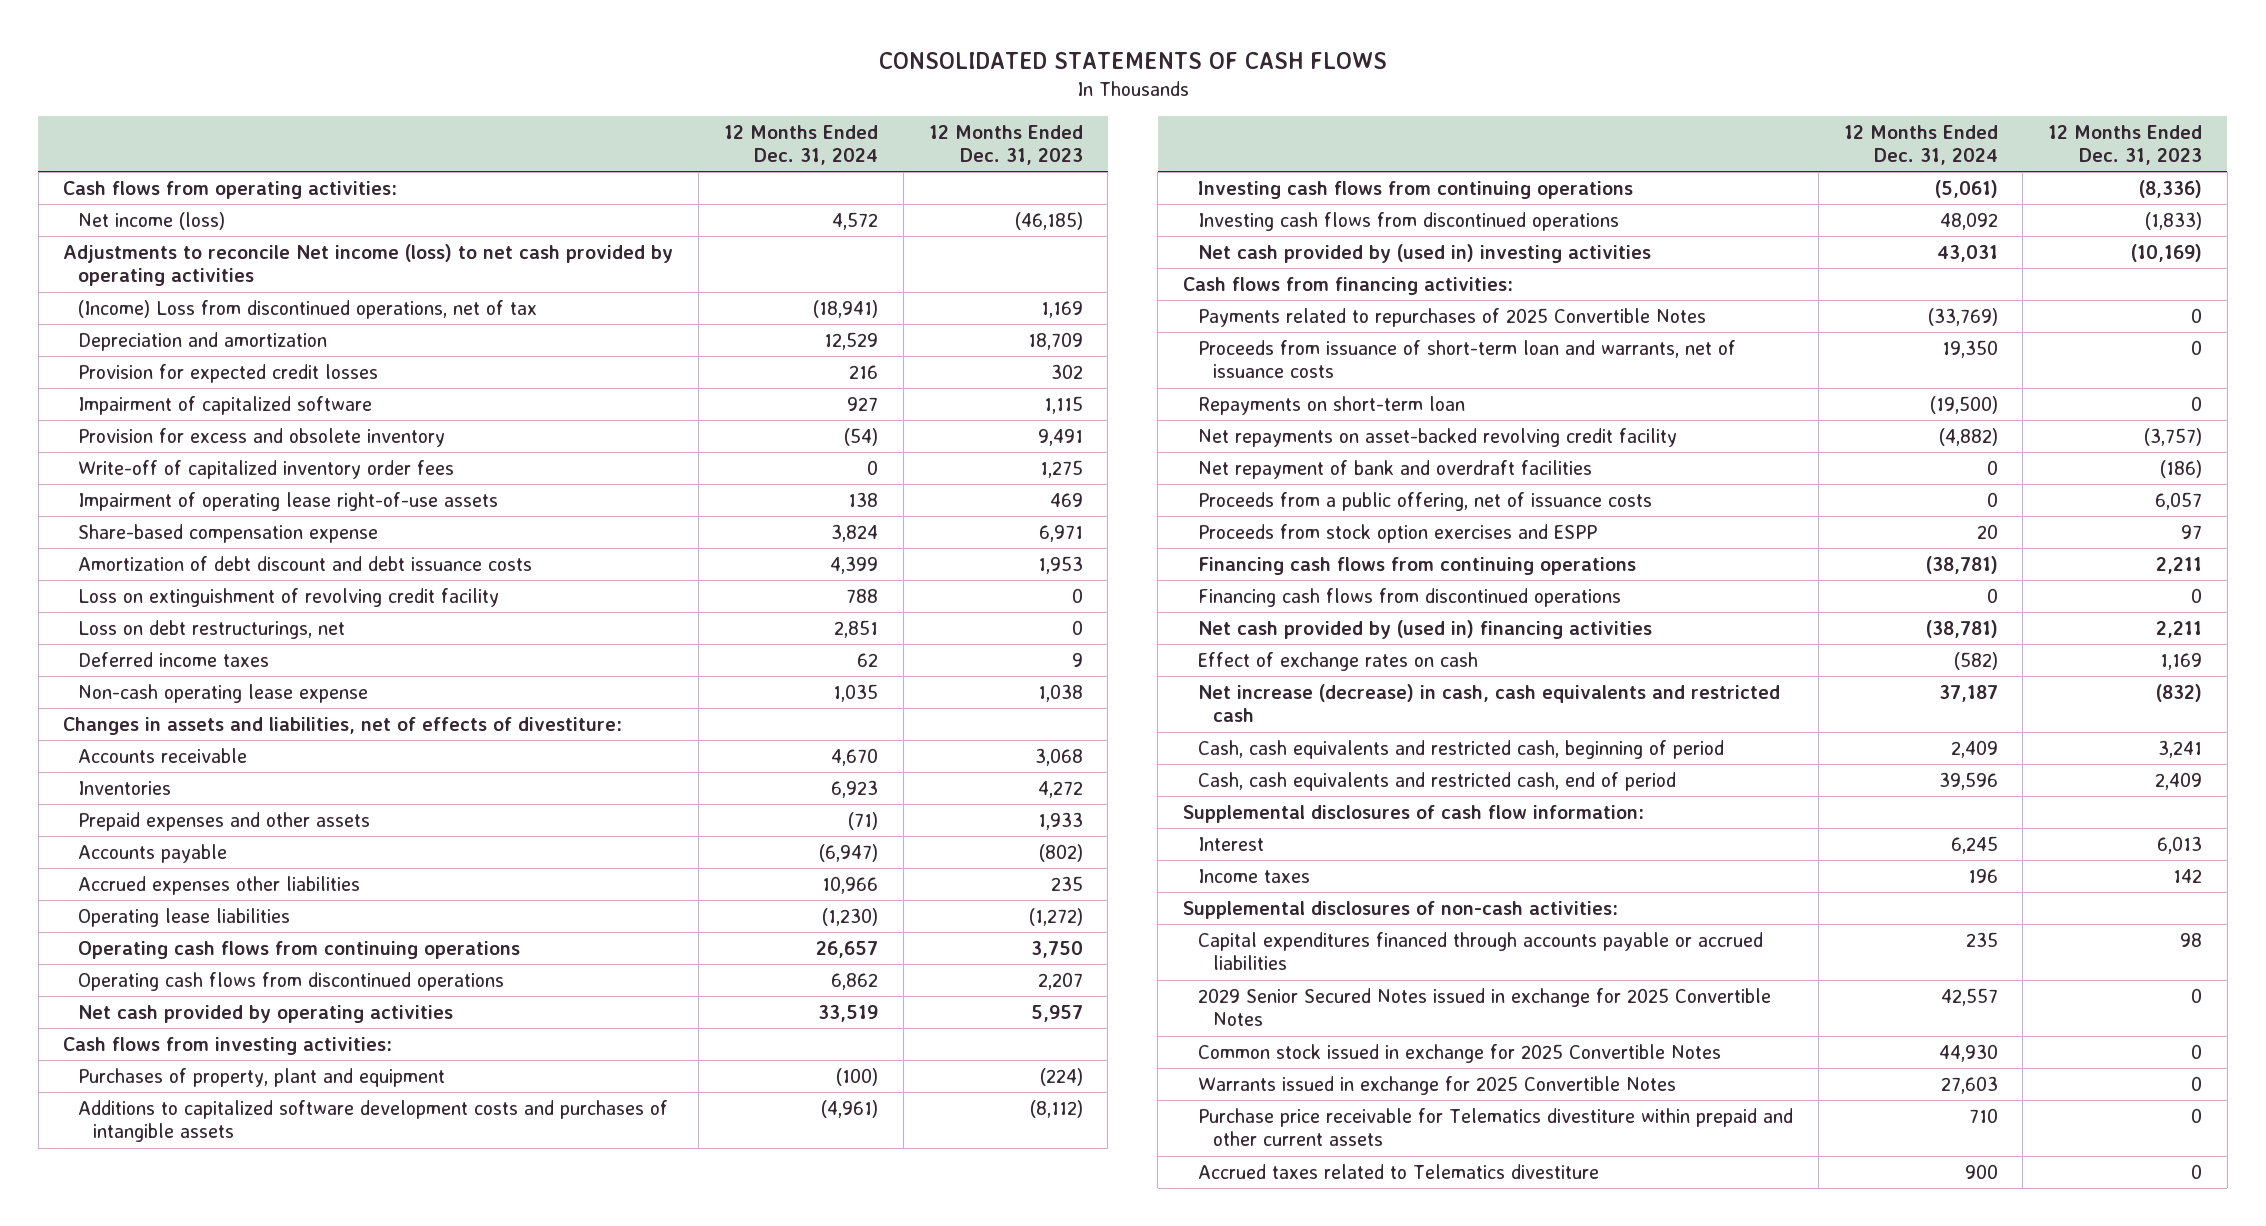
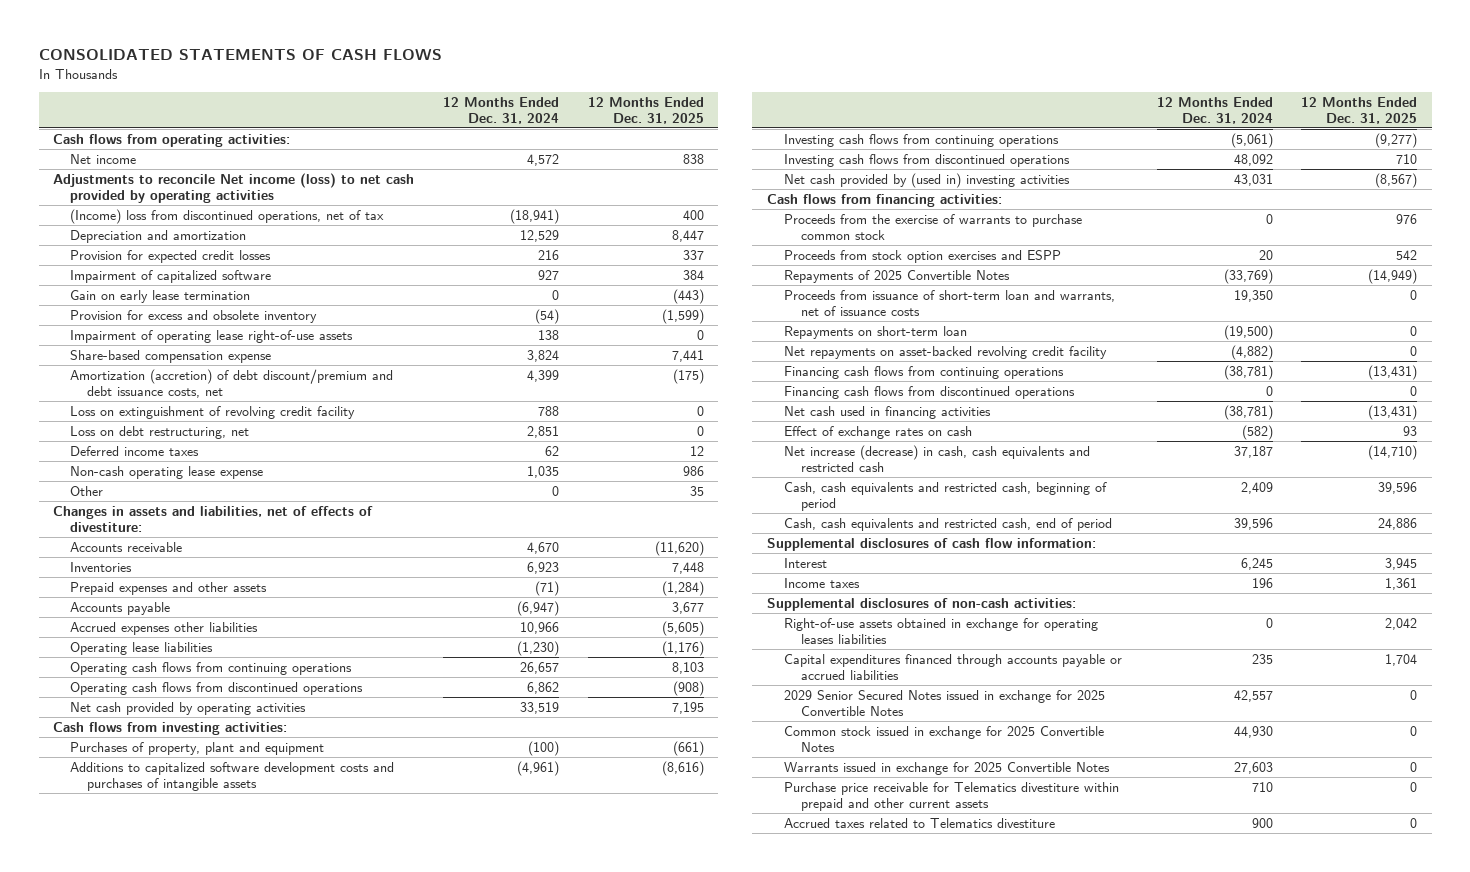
[928,124,1083,166] 12 Months Ended Dec. 31, 2023 -> none
none -> [587,96,704,124] 12 Months Ended Dec. 31, 2025
[78,211,226,230] Net income (loss) -> [69,153,136,164] Net income
[78,299,538,319] (Income) Loss from discontinued operations, net of tax -> [69,208,384,224] (Income) loss from discontinued operations, net of tax
none -> [69,289,250,303] Gain on early lease termination
[78,459,455,479] Write-off of capitalized inventory order fees -> none
[78,555,533,571] Amortization of debt discount and debt issuance costs -> [69,368,393,398] Amortization (accretion) of debt discount/premium and debt issuance costs, net
[78,619,346,639] Loss on debt restructurings, net -> [69,425,249,439] Loss on debt restructuring, net
none -> [69,485,103,496] Other
none -> [783,213,1082,240] Proceeds from the exercise of warrants to purchase common stock
[1197,523,1597,543] Proceeds from stock option exercises and ESPP -> [783,249,1061,263] Proceeds from stock option exercises and ESPP
[1197,307,1706,327] Payments related to repurchases of 2025 Convertible Notes -> [783,269,1010,283] Repayments of 2025 Convertible Notes
[1197,459,1592,479] Net repayment of bank and overdraft facilities -> none
[1197,491,1652,511] Proceeds from a public offering, net of issuance costs -> none
[1197,619,1652,639] Net cash provided by (used in) financing activities -> [783,405,991,419] Net cash used in financing activities
none -> [783,617,1098,644] Right-of-use assets obtained in exchange for operating leases liabilities

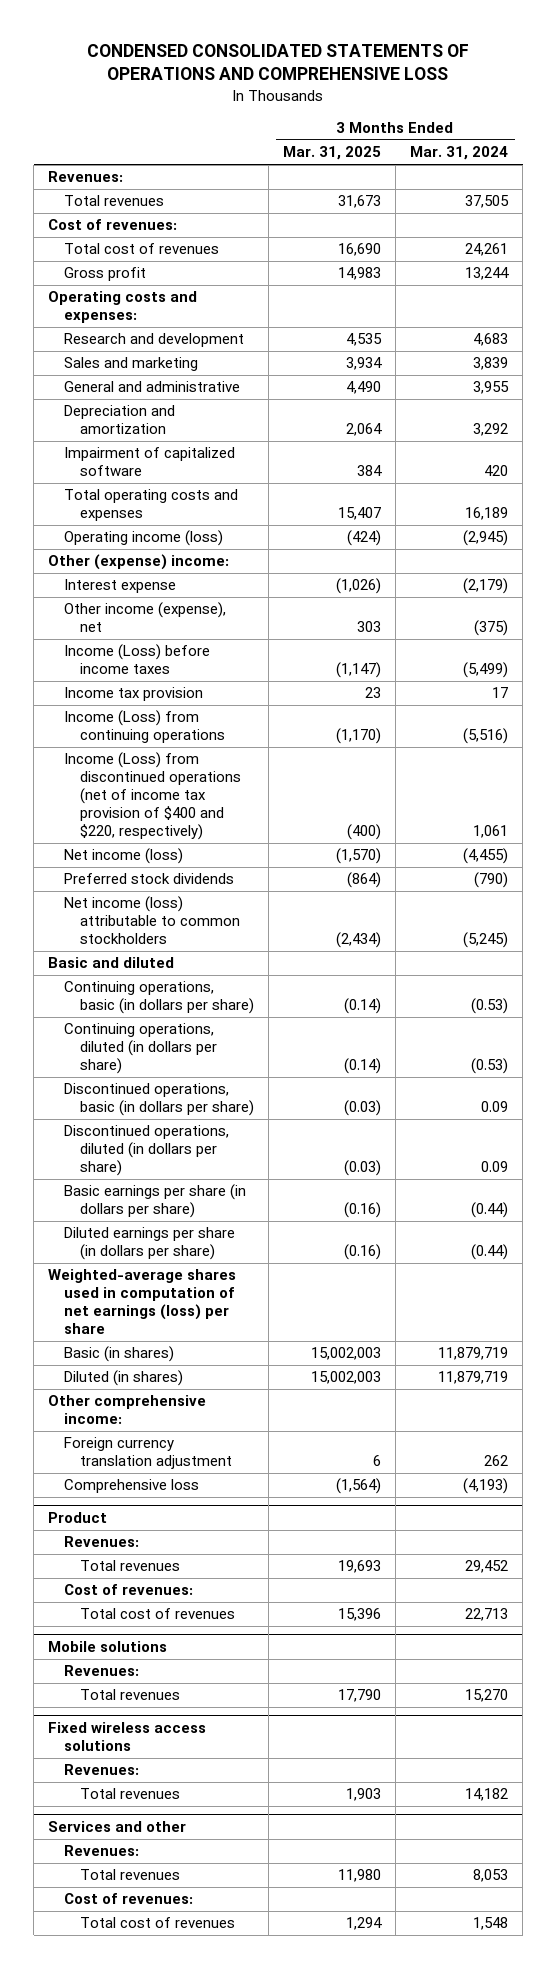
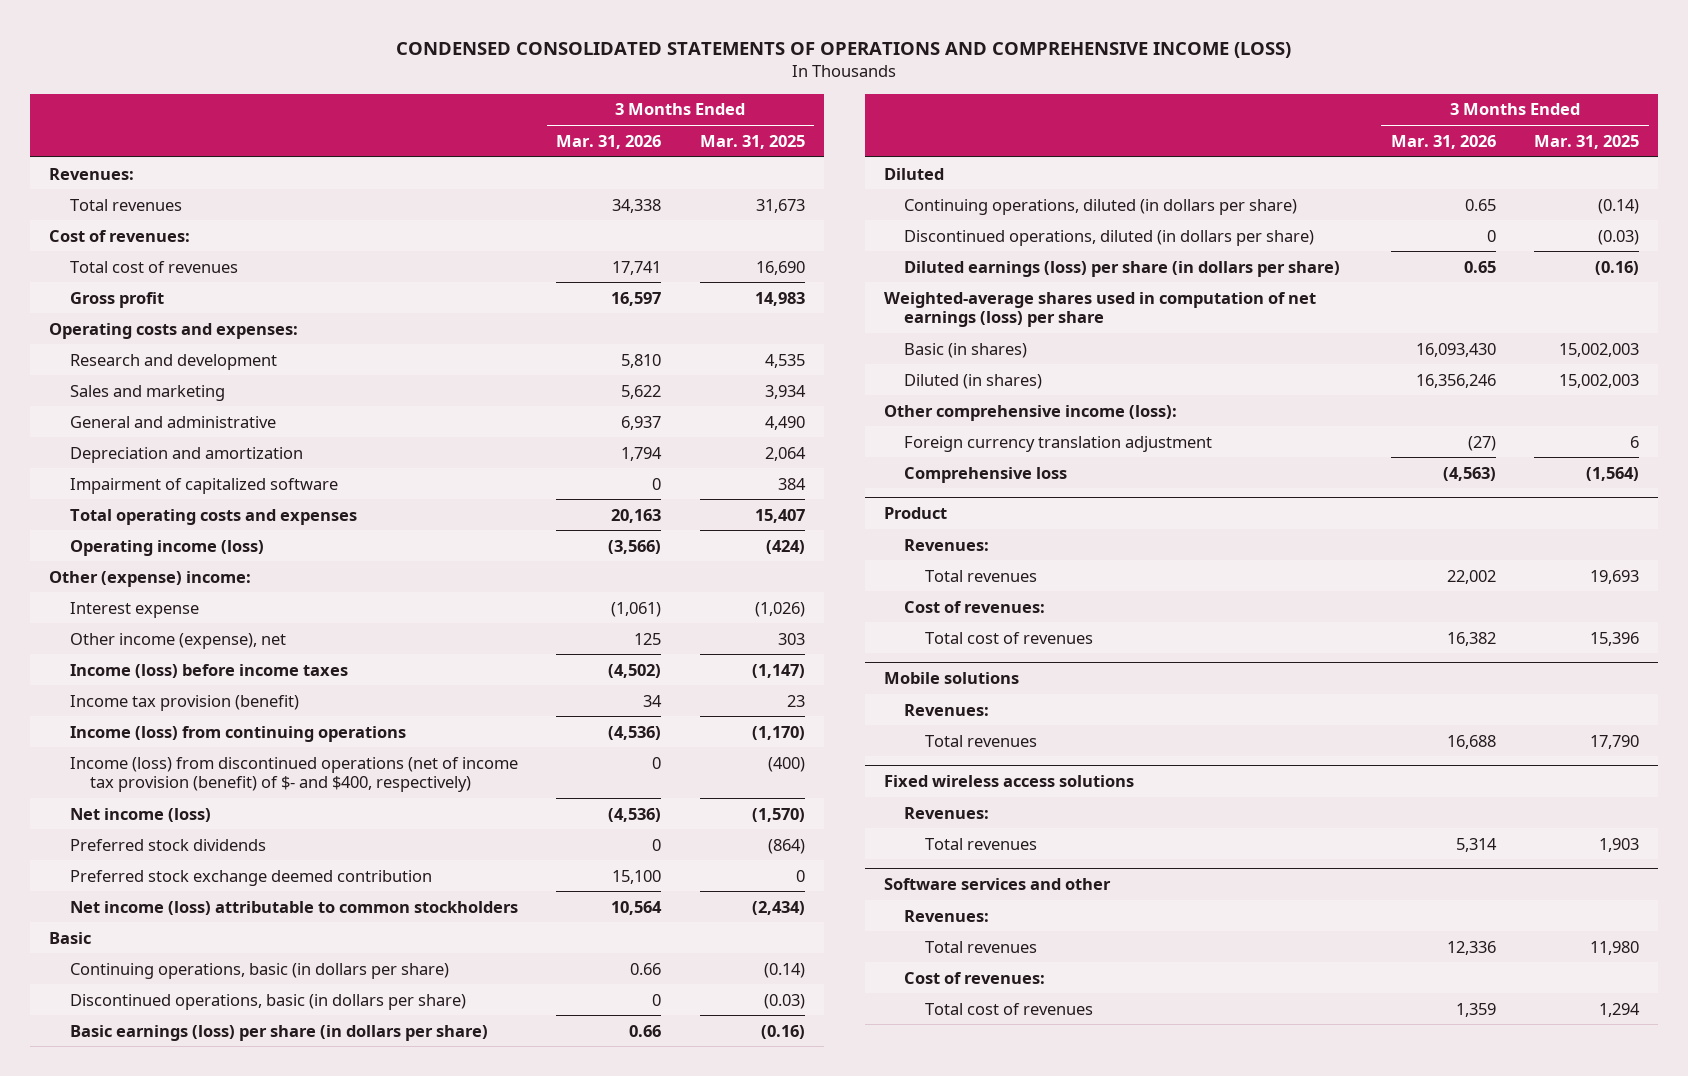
[87,43,470,81] CONDENSED CONSOLIDATED STATEMENTS OF OPERATIONS AND COMPREHENSIVE LOSS -> [396,42,1292,59] CONDENSED CONSOLIDATED STATEMENTS OF OPERATIONS AND COMPREHENSIVE INCOME (LOSS)
[410,146,509,161] Mar. 31, 2024 -> none
none -> [556,134,662,149] Mar. 31, 2026
[63,644,210,675] Income (Loss) before income taxes -> [69,663,348,678] Income (loss) before income taxes
[63,687,203,702] Income tax provision -> [69,694,299,711] Income tax provision (benefit)
[63,710,225,744] Income (Loss) from continuing operations -> [69,725,406,742] Income (loss) from continuing operations
[63,752,241,841] Income (Loss) from discontinued operations (net of income tax provision of $400 and $220, respectively) -> [69,756,518,793] Income (loss) from discontinued operations (net of income tax provision (benefit) of $- and $400, respectively)
none -> [69,869,432,886] Preferred stock exchange deemed contribution
[48,957,175,969] Basic and diluted -> [49,931,92,944] Basic
none -> [69,1024,488,1041] Basic earnings (loss) per share (in dollars per share)
none -> [883,167,944,180] Diluted
[63,1023,217,1075] Continuing operations, diluted (in dollars per share) -> [904,198,1298,215] Continuing operations, diluted (in dollars per share)
[63,1184,246,1219] Basic earnings per share (in dollars per share) -> none
[63,1227,235,1261] Diluted earnings per share (in dollars per share) -> [904,260,1341,277] Diluted earnings (loss) per share (in dollars per share)
[48,1395,207,1425] Other comprehensive income: -> [883,404,1177,421] Other comprehensive income (loss):
[48,1821,187,1833] Services and other -> [883,878,1111,891] Software services and other

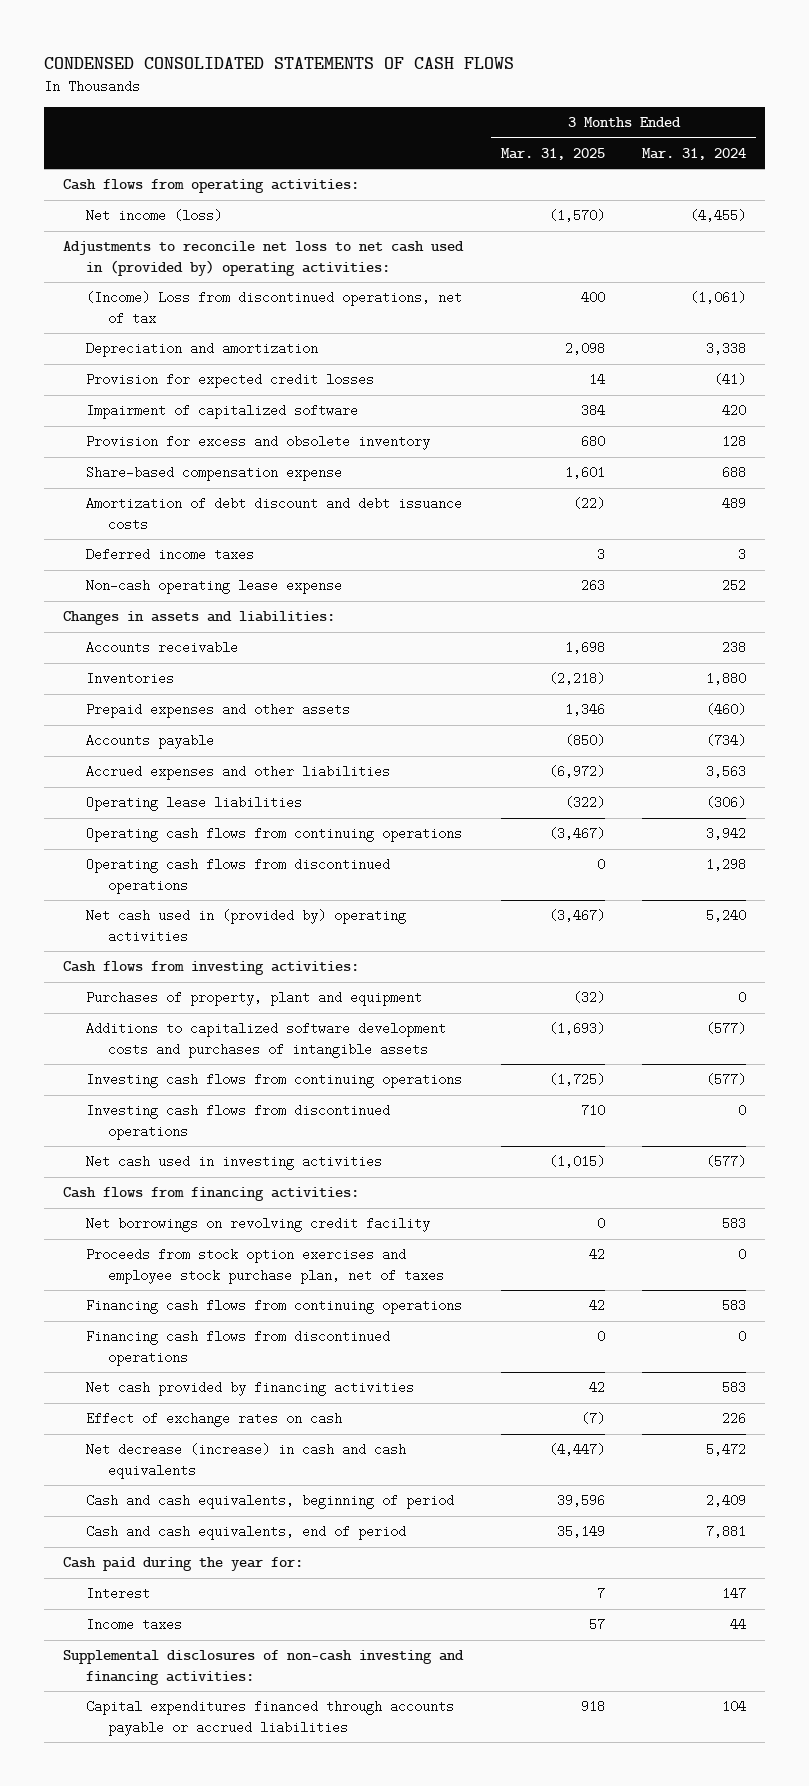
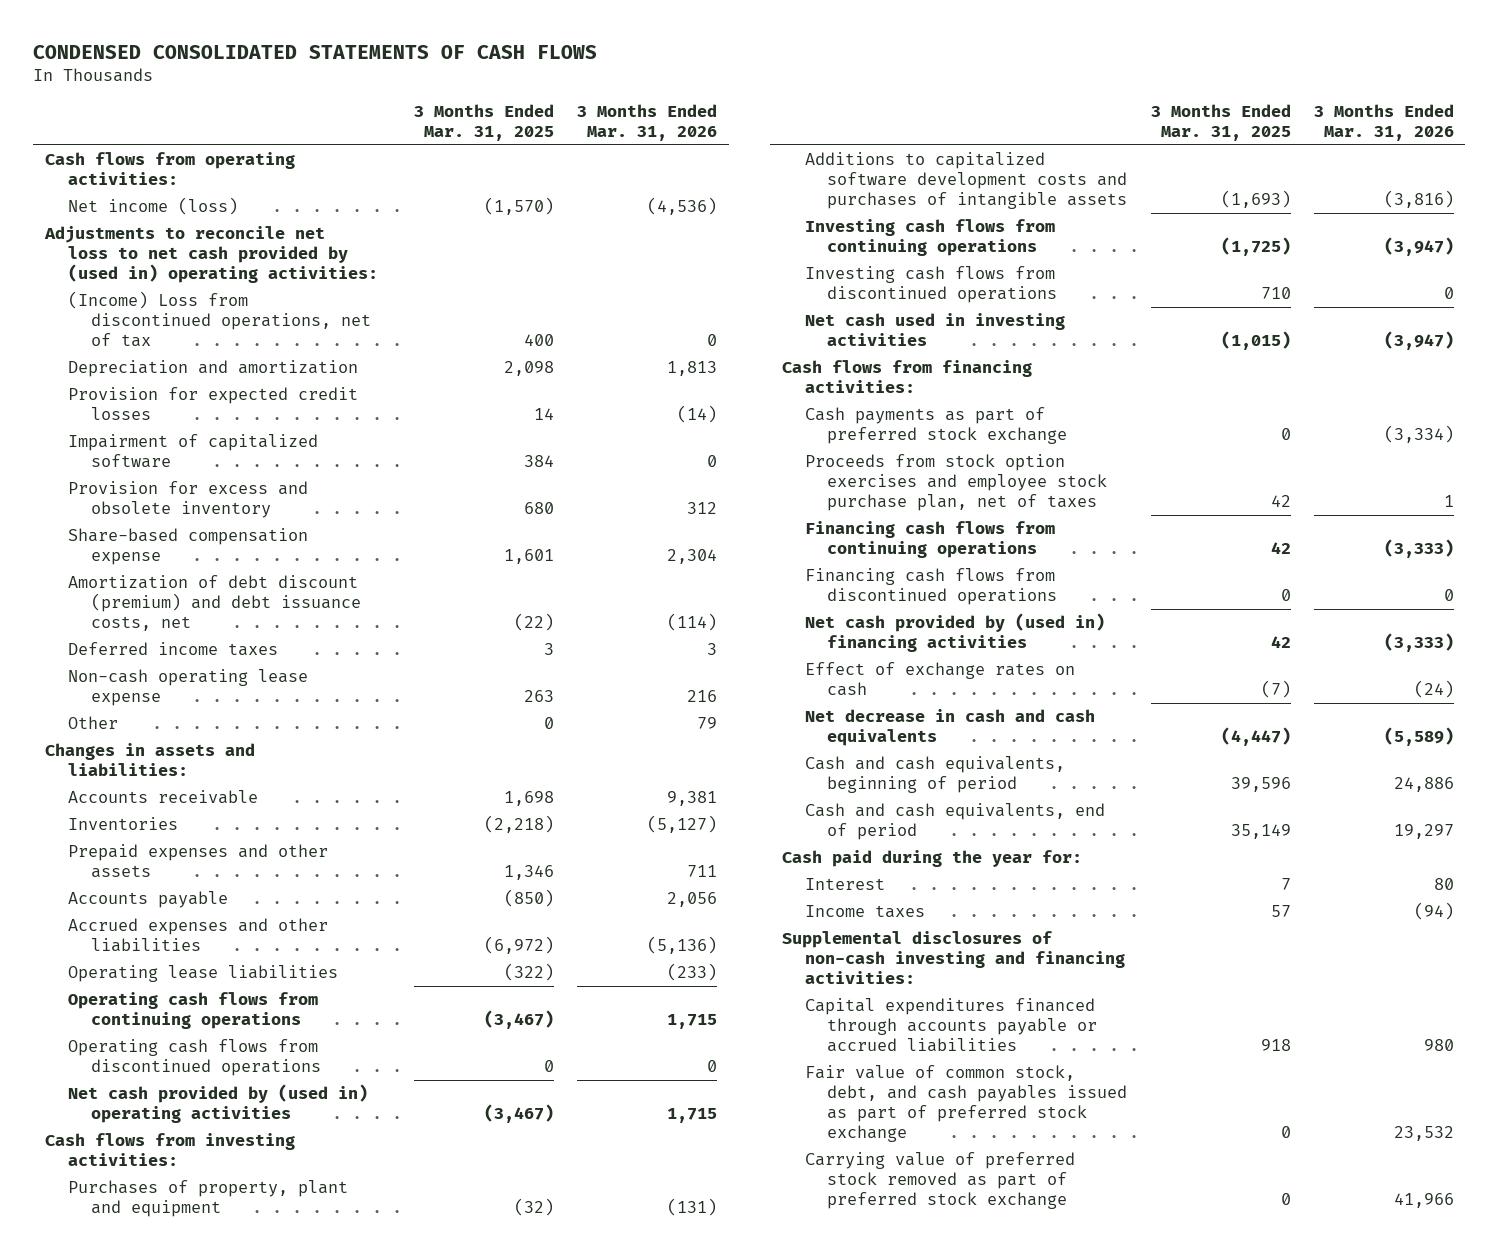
[642,147,747,160] Mar. 31, 2024 -> none
none -> [577,104,718,142] 3 Months Ended Mar. 31, 2026
[63,241,465,276] Adjustments to reconcile net loss to net cash used in (provided by) operating activities: -> [43,226,378,284] Adjustments to reconcile net loss to net cash provided by (used in) operating activities:
[85,497,462,531] Amortization of debt discount and debt issuance costs -> [67,575,361,632] Amortization of debt discount (premium) and debt issuance costs, net
none -> [67,716,118,730] Other
[85,909,406,943] Net cash used in (provided by) operating activities -> [67,1084,368,1124] Net cash provided by (used in) operating activities
[85,1217,430,1233] Net borrowings on revolving credit facility -> none
none -> [804,407,1068,445] Cash payments as part of preferred stock exchange
[85,1381,414,1397] Net cash provided by financing activities -> [804,613,1105,653] Net cash provided by (used in) financing activities
[85,1443,406,1479] Net decrease (increase) in cash and cash equivalents -> [804,709,1095,747] Net decrease in cash and cash equivalents
none -> [804,1065,1128,1143] Fair value of common stock, debt, and cash payables issued as part of preferred stock exchange
none -> [804,1152,1075,1210] Carrying value of preferred stock removed as part of preferred stock exchange

